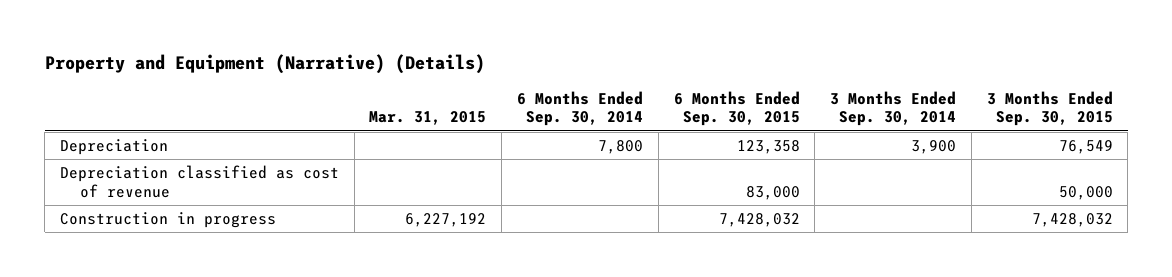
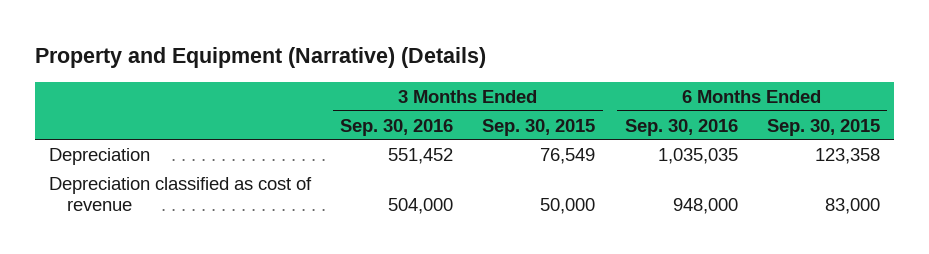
[369,111,487,126] Mar. 31, 2015 -> none
[516,90,643,127] 6 Months Ended Sep. 30, 2014 -> none
[830,90,957,127] 3 Months Ended Sep. 30, 2014 -> none
none -> [340,118,454,136] Sep. 30, 2016
none -> [624,118,738,136] Sep. 30, 2016
[59,212,276,229] Construction in progress -> none

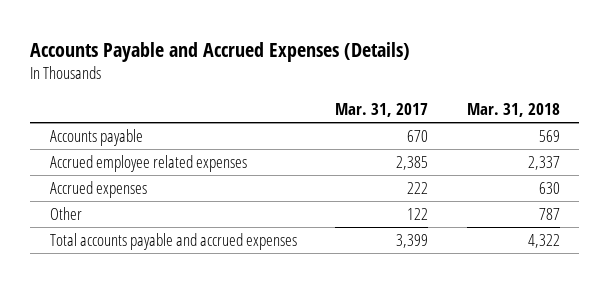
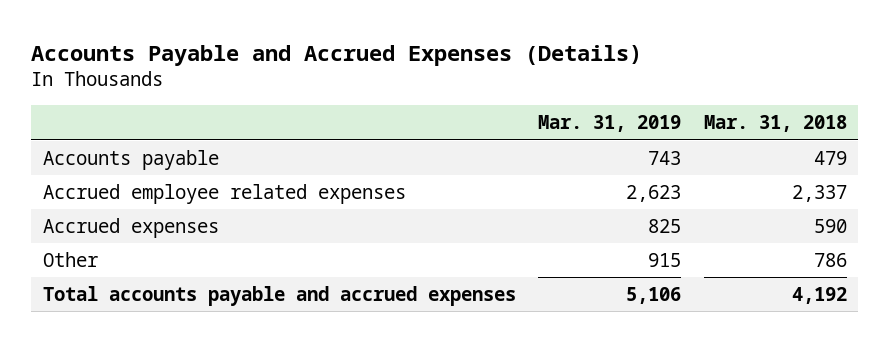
[335,103,429,118] Mar. 31, 2017 -> none
none -> [538,115,682,133] Mar. 31, 2019
[538,130,560,143] 569 -> [814,151,848,166] 479
[538,182,560,195] 630 -> [814,219,848,234] 590
[538,208,560,221] 787 -> [814,253,848,268] 786
[527,234,560,249] 4,322 -> [792,287,848,305] 4,192

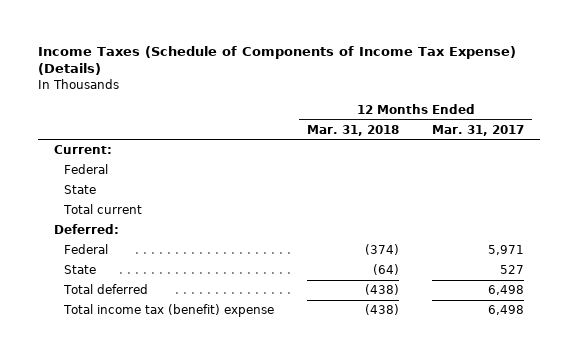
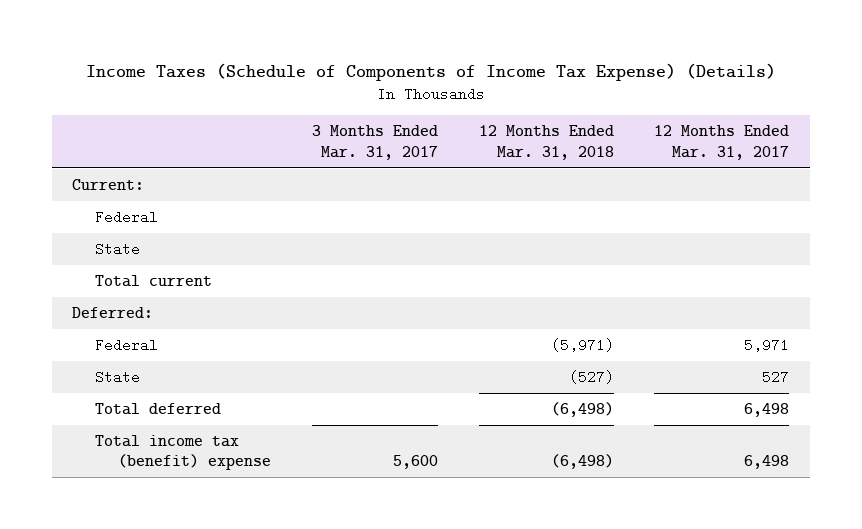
none -> [311,125,438,160] 3 Months Ended Mar. 31, 2017
[365,243,400,255] (374) -> [550,337,614,352] (5,971)
[373,263,400,275] (64) -> [568,369,614,384] (527)
[365,283,400,295] (438) -> [550,401,614,417] (6,498)
[365,303,400,315] (438) -> [550,454,614,470] (6,498)

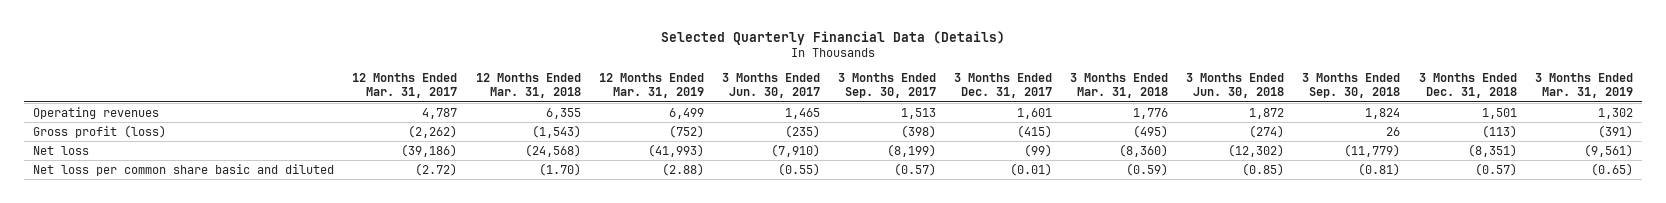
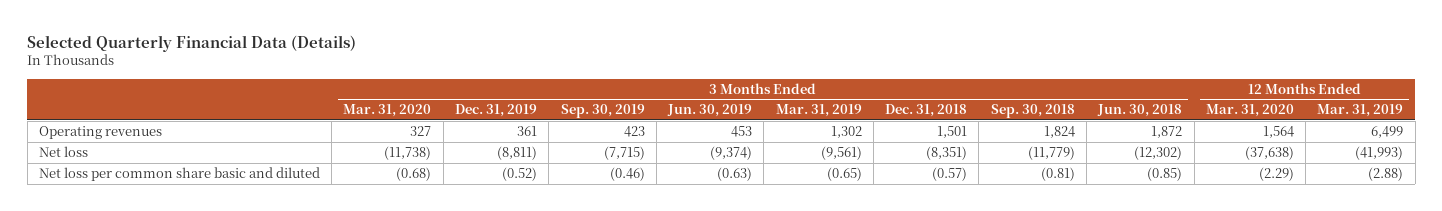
[352,73,458,99] 12 Months Ended Mar. 31, 2017 -> none
[475,73,581,99] 12 Months Ended Mar. 31, 2018 -> none
[721,73,820,99] 3 Months Ended Jun. 30, 2017 -> none
[837,73,936,99] 3 Months Ended Sep. 30, 2017 -> none
[954,73,1053,99] 3 Months Ended Dec. 31, 2017 -> none
[1070,73,1169,99] 3 Months Ended Mar. 31, 2018 -> none
none -> [343,104,432,118] Mar. 31, 2020
none -> [454,104,537,118] Dec. 31, 2019
none -> [560,104,645,119] Sep. 30, 2019
none -> [667,104,753,118] Jun. 30, 2019
none -> [1205,104,1294,118] Mar. 31, 2020
[33,124,167,138] Gross profit (loss) -> none

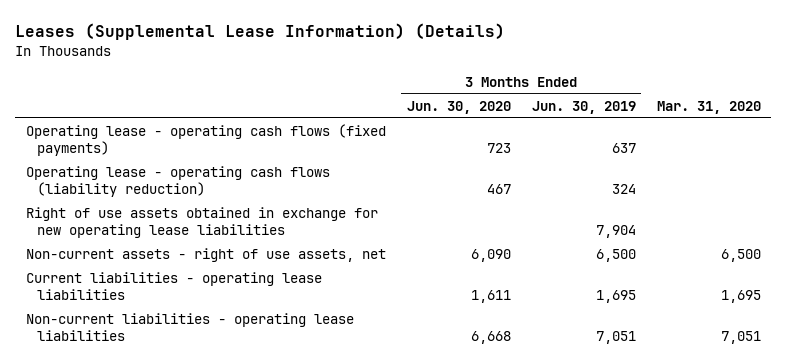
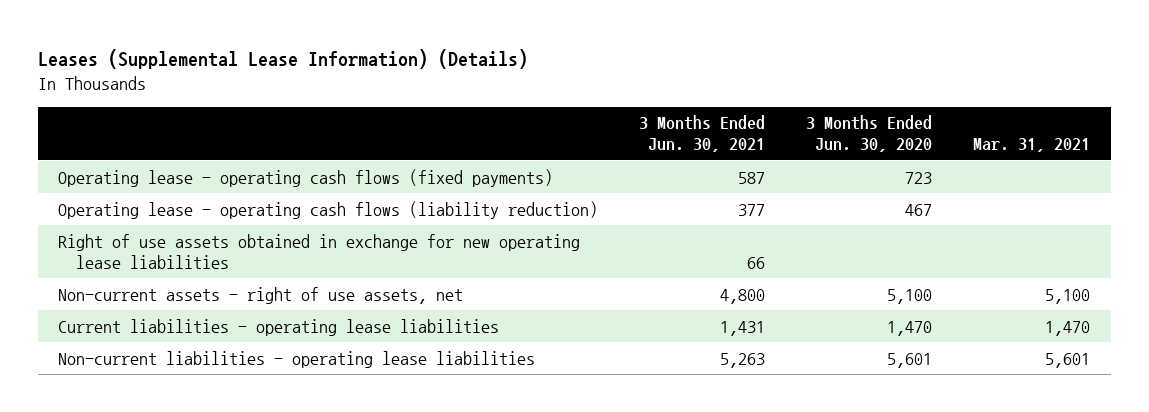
[531,100,636,114] Jun. 30, 2019 -> none
[656,100,761,114] Mar. 31, 2020 -> none
none -> [639,115,766,153] 3 Months Ended Jun. 30, 2021
none -> [973,138,1091,153] Mar. 31, 2021
[470,249,511,263] 6,090 -> [887,288,933,304] 5,100
[470,289,511,303] 1,611 -> [887,320,933,336] 1,470
[470,330,511,344] 6,668 -> [887,352,933,368] 5,601

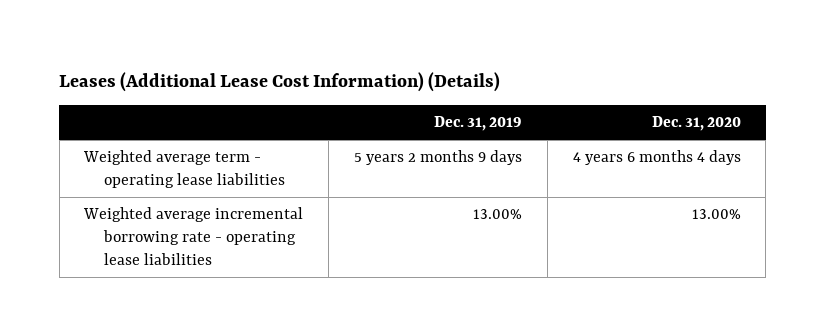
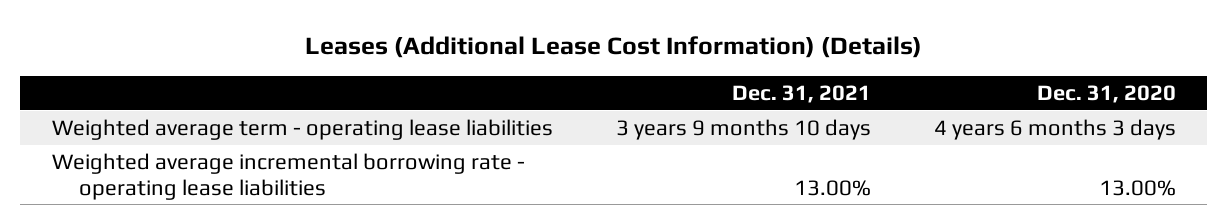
[433,116,522,132] Dec. 31, 2019 -> none
none -> [731,85,871,104] Dec. 31, 2021
[572,150,741,166] 4 years 6 months 4 days -> [933,118,1176,140] 4 years 6 months 3 days

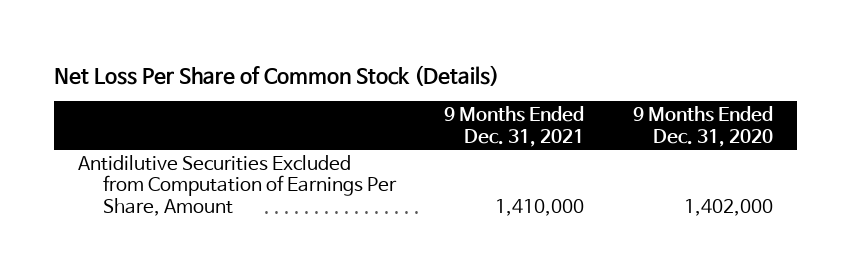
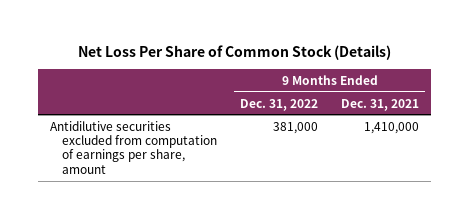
[632,106,773,147] 9 Months Ended Dec. 31, 2020 -> none
none -> [240,98,319,111] Dec. 31, 2022
[78,155,398,216] Antidilutive Securities Excluded from Computation of Earnings Per Share, Amount -> [49,120,217,174] Antidilutive securities excluded from computation of earnings per share, amount

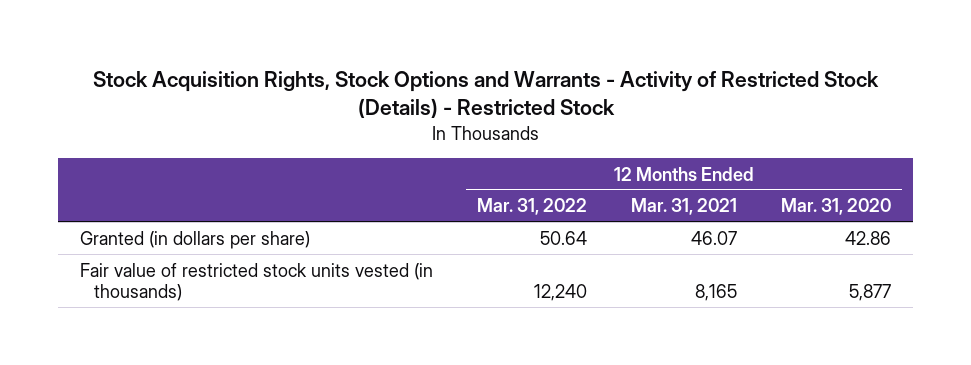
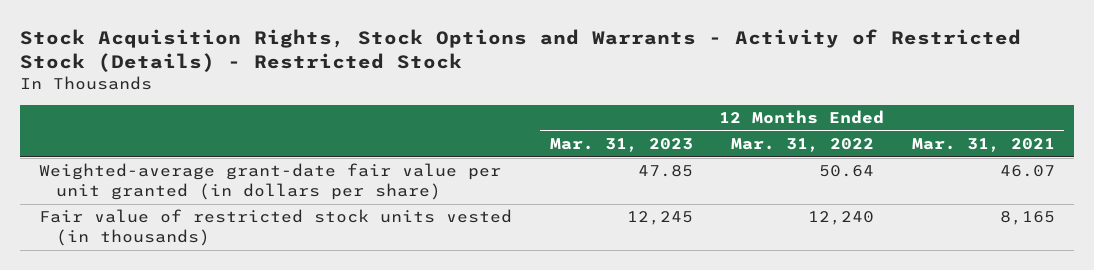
[780,198,891,216] Mar. 31, 2020 -> none
none -> [549,137,693,152] Mar. 31, 2023
[80,230,311,249] Granted (in dollars per share) -> [38,163,501,201] Weighted-average grant-date fair value per unit granted (in dollars per share)

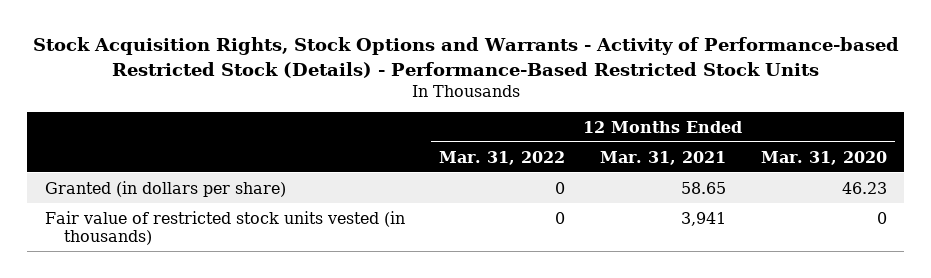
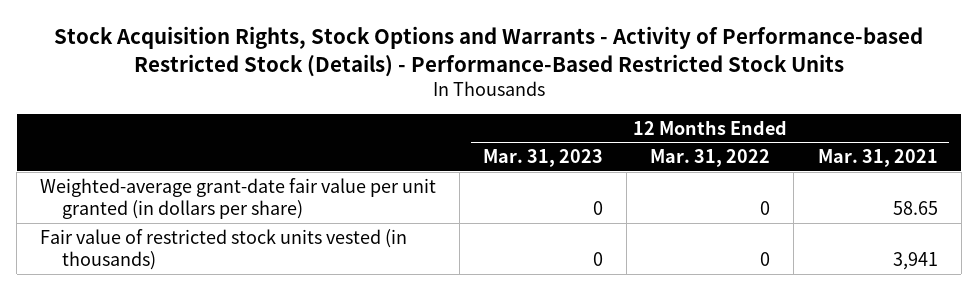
[760,150,887,165] Mar. 31, 2020 -> none
none -> [483,149,604,168] Mar. 31, 2023
[44,180,286,197] Granted (in dollars per share) -> [40,177,437,220] Weighted-average grant-date fair value per unit granted (in dollars per share)

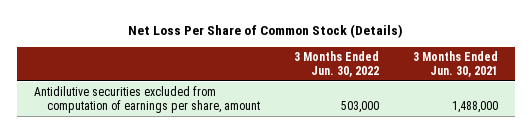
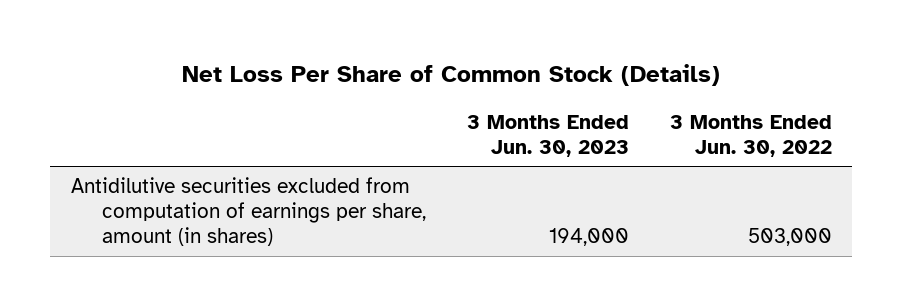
[413,50,499,77] 3 Months Ended Jun. 30, 2021 -> none
none -> [466,114,629,157] 3 Months Ended Jun. 30, 2023
[33,86,261,114] Antidilutive securities excluded from computation of earnings per share, amount -> [71,177,426,247] Antidilutive securities excluded from computation of earnings per share, amount (in shares)

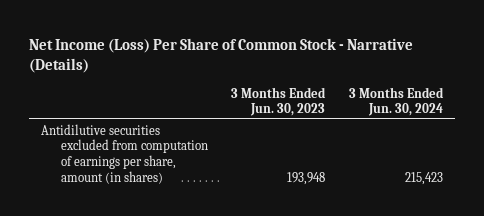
[182,63,721,86] Net Loss Per Share of Common Stock (Details) -> [29,37,414,73] Net Income (Loss) Per Share of Common Stock - Narrative (Details)
[669,114,832,157] 3 Months Ended Jun. 30, 2022 -> none
none -> [349,86,445,117] 3 Months Ended Jun. 30, 2024
[548,228,629,247] 194,000 -> [287,171,326,185] 193,948

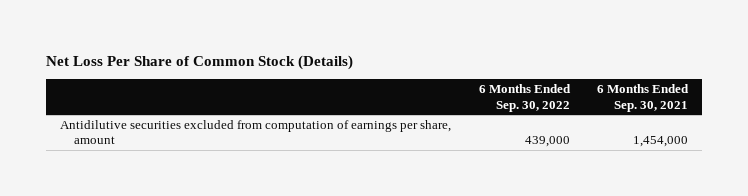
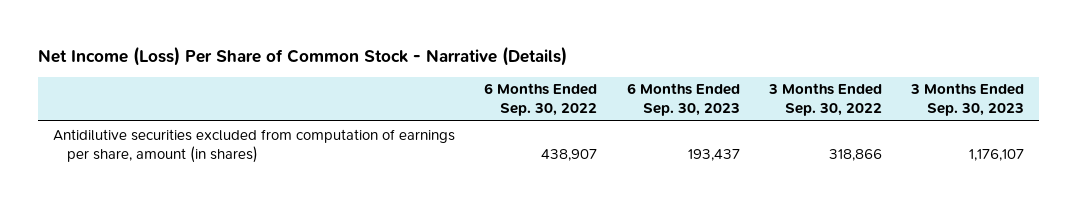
[45,55,353,71] Net Loss Per Share of Common Stock (Details) -> [38,45,568,66] Net Income (Loss) Per Share of Common Stock - Narrative (Details)
[597,84,690,112] 6 Months Ended Sep. 30, 2021 -> none
none -> [626,83,740,117] 6 Months Ended Sep. 30, 2023
none -> [768,83,883,117] 3 Months Ended Sep. 30, 2022
none -> [910,83,1025,117] 3 Months Ended Sep. 30, 2023
[59,120,451,145] Antidilutive securities excluded from computation of earnings per share, amount -> [53,128,456,163] Antidilutive securities excluded from computation of earnings per share, amount (in shares)
[524,136,570,148] 439,000 -> [541,148,598,161] 438,907

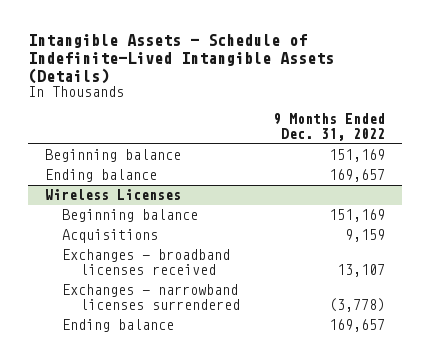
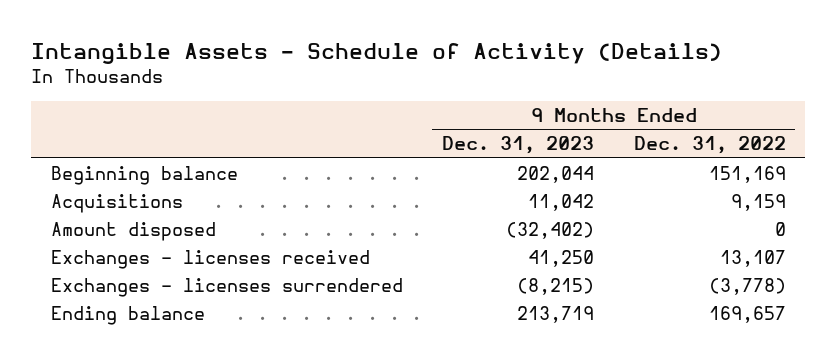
[27,33,334,84] Intangible Assets - Schedule of Indefinite-Lived Intangible Assets (Details) -> [31,42,723,64] Intangible Assets - Schedule of Activity (Details)
none -> [442,136,595,155] Dec. 31, 2023
[44,169,157,183] Ending balance -> none
[44,189,181,201] Wireless Licenses -> none
[62,209,199,223] Beginning balance -> none
none -> [50,222,216,242] Amount disposed
[62,249,231,275] Exchanges - broadband licenses received -> [50,250,370,270] Exchanges - licenses received
[62,284,240,310] Exchanges - narrowband licenses surrendered -> [50,278,403,298] Exchanges - licenses surrendered

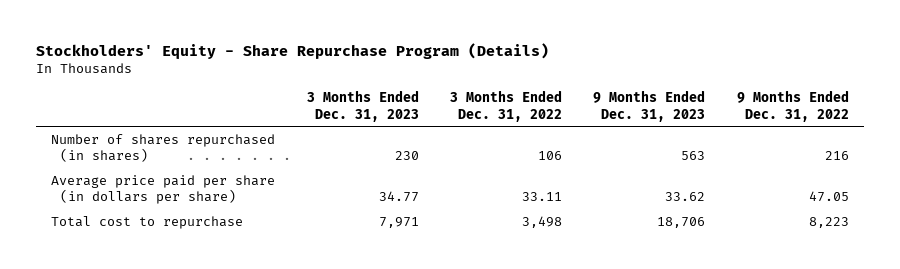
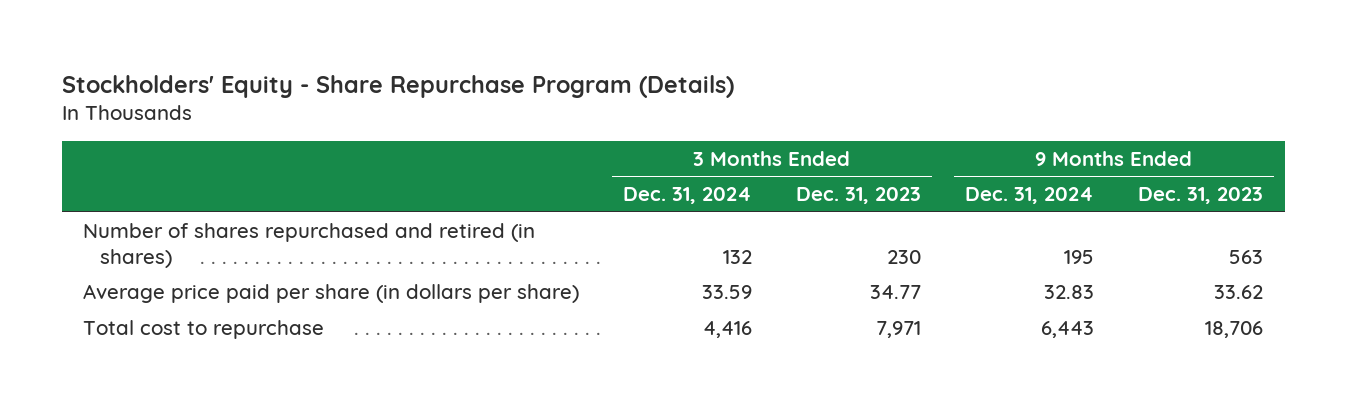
[449,90,562,122] 3 Months Ended Dec. 31, 2022 -> none
[736,90,849,122] 9 Months Ended Dec. 31, 2022 -> none
none -> [623,187,753,205] Dec. 31, 2024
none -> [964,187,1094,205] Dec. 31, 2024
[51,133,276,162] Number of shares repurchased (in shares) -> [83,222,536,268] Number of shares repurchased and retired (in shares)

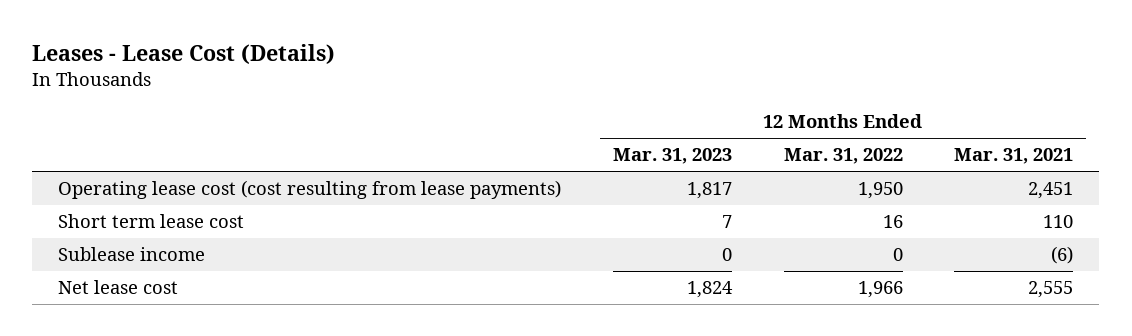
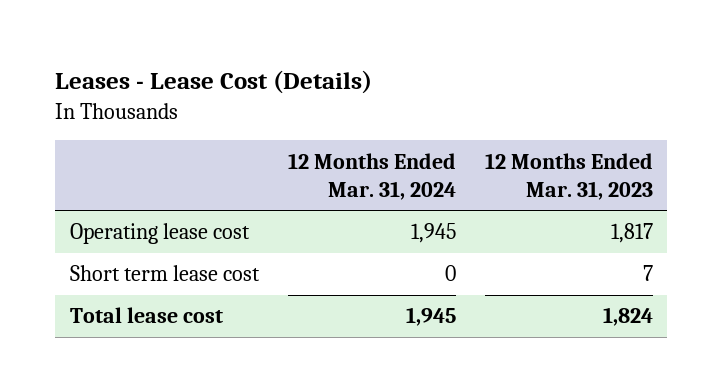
[783,148,903,165] Mar. 31, 2022 -> none
[954,148,1074,165] Mar. 31, 2021 -> none
none -> [287,152,456,200] 12 Months Ended Mar. 31, 2024
[58,180,562,200] Operating lease cost (cost resulting from lease payments) -> [69,223,250,245] Operating lease cost
[58,247,206,262] Sublease income -> none
[58,280,179,295] Net lease cost -> [69,307,223,324] Total lease cost

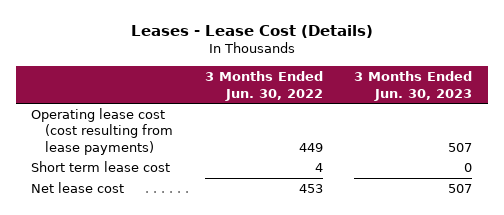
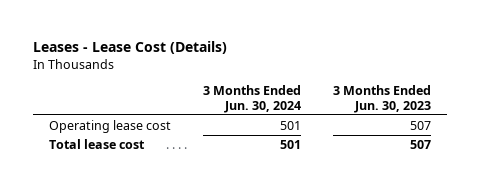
[204,71,323,101] 3 Months Ended Jun. 30, 2022 -> none
none -> [202,84,301,113] 3 Months Ended Jun. 30, 2024
[31,161,171,173] Short term lease cost -> none
[31,108,174,155] Operating lease cost (cost resulting from lease payments) -> [49,119,172,133] Operating lease cost
[31,182,125,194] Net lease cost -> [49,138,146,149] Total lease cost

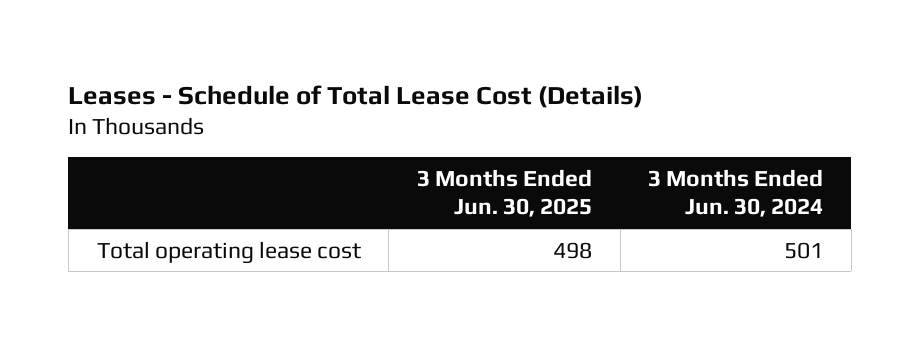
[33,41,228,55] Leases - Lease Cost (Details) -> [68,84,644,108] Leases - Schedule of Total Lease Cost (Details)
[332,84,431,113] 3 Months Ended Jun. 30, 2023 -> none
none -> [416,168,592,218] 3 Months Ended Jun. 30, 2025
[49,119,172,133] Operating lease cost -> none
[49,138,146,149] Total lease cost -> [96,240,361,264] Total operating lease cost

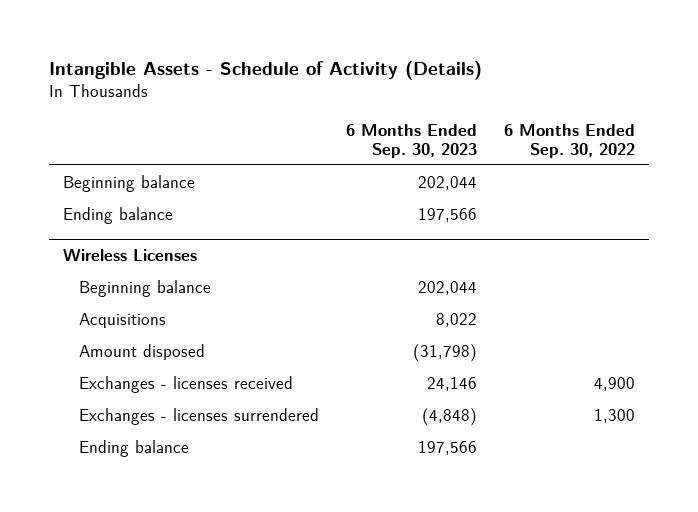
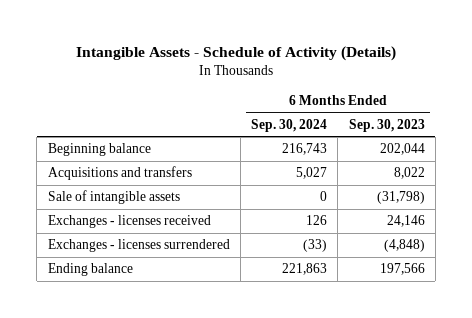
[504,123,636,158] 6 Months Ended Sep. 30, 2022 -> none
none -> [251,118,328,132] Sep. 30, 2024
[62,206,173,224] Ending balance -> none
[62,249,197,262] Wireless Licenses -> none
[78,279,211,297] Beginning balance -> none
[78,312,166,328] Acquisitions -> [47,166,192,181] Acquisitions and transfers
[78,343,205,360] Amount disposed -> [47,190,180,205] Sale of intangible assets

